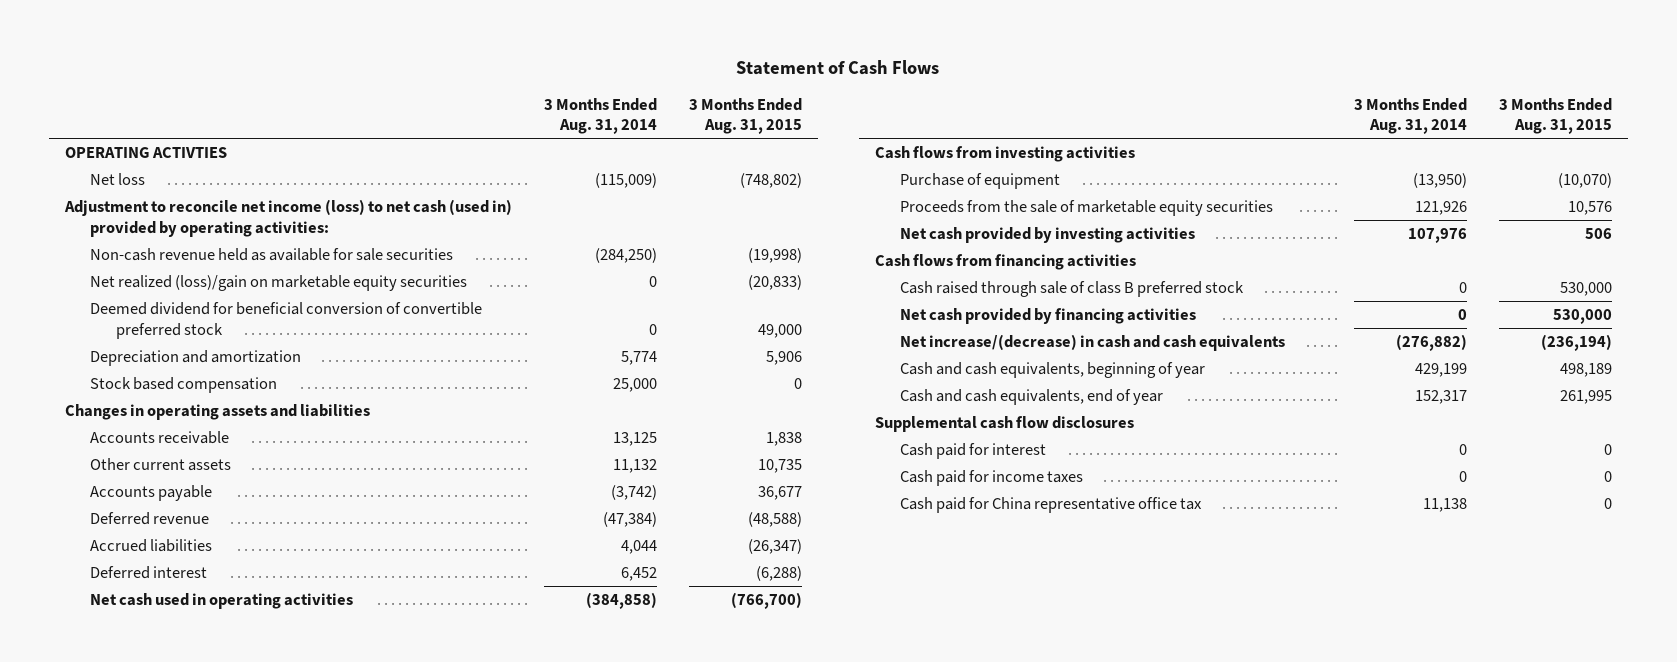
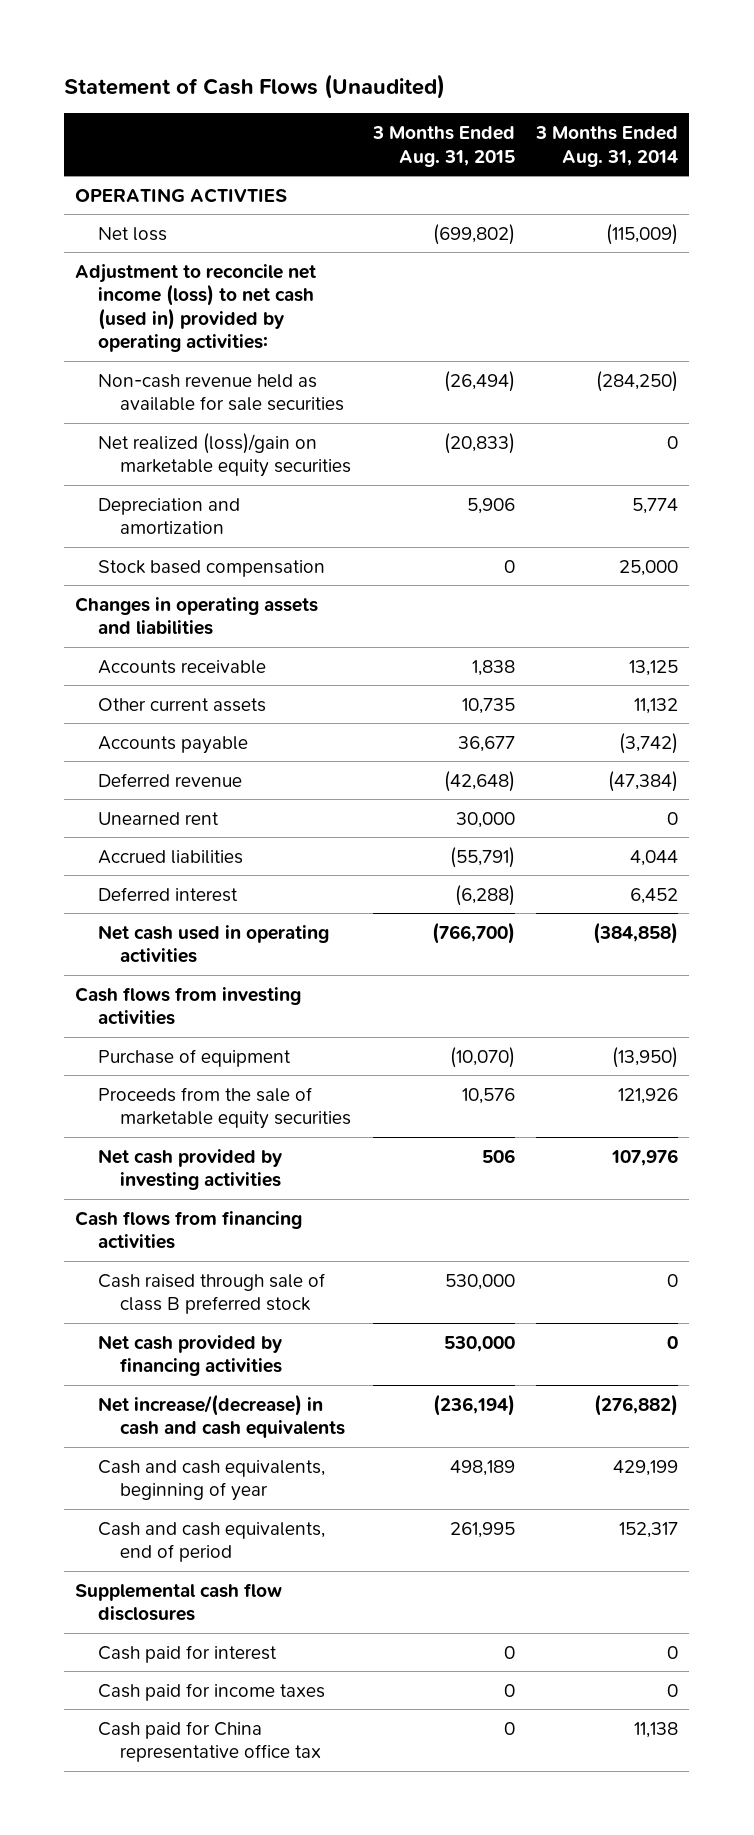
[736,60,940,76] Statement of Cash Flows -> [64,74,446,100] Statement of Cash Flows (Unaudited)
[740,172,803,188] (748,802) -> [432,223,515,245] (699,802)
[748,247,803,263] (19,998) -> [443,370,515,392] (26,494)
[90,301,483,339] Deemed dividend for beneficial conversion of convertible preferred stock -> none
[748,511,803,527] (48,588) -> [443,770,515,792] (42,648)
none -> [97,811,219,825] Unearned rent
[748,538,803,554] (26,347) -> [449,846,515,868] (55,791)
[900,388,1164,405] Cash and cash equivalents, end of year -> [97,1521,325,1563] Cash and cash equivalents, end of period

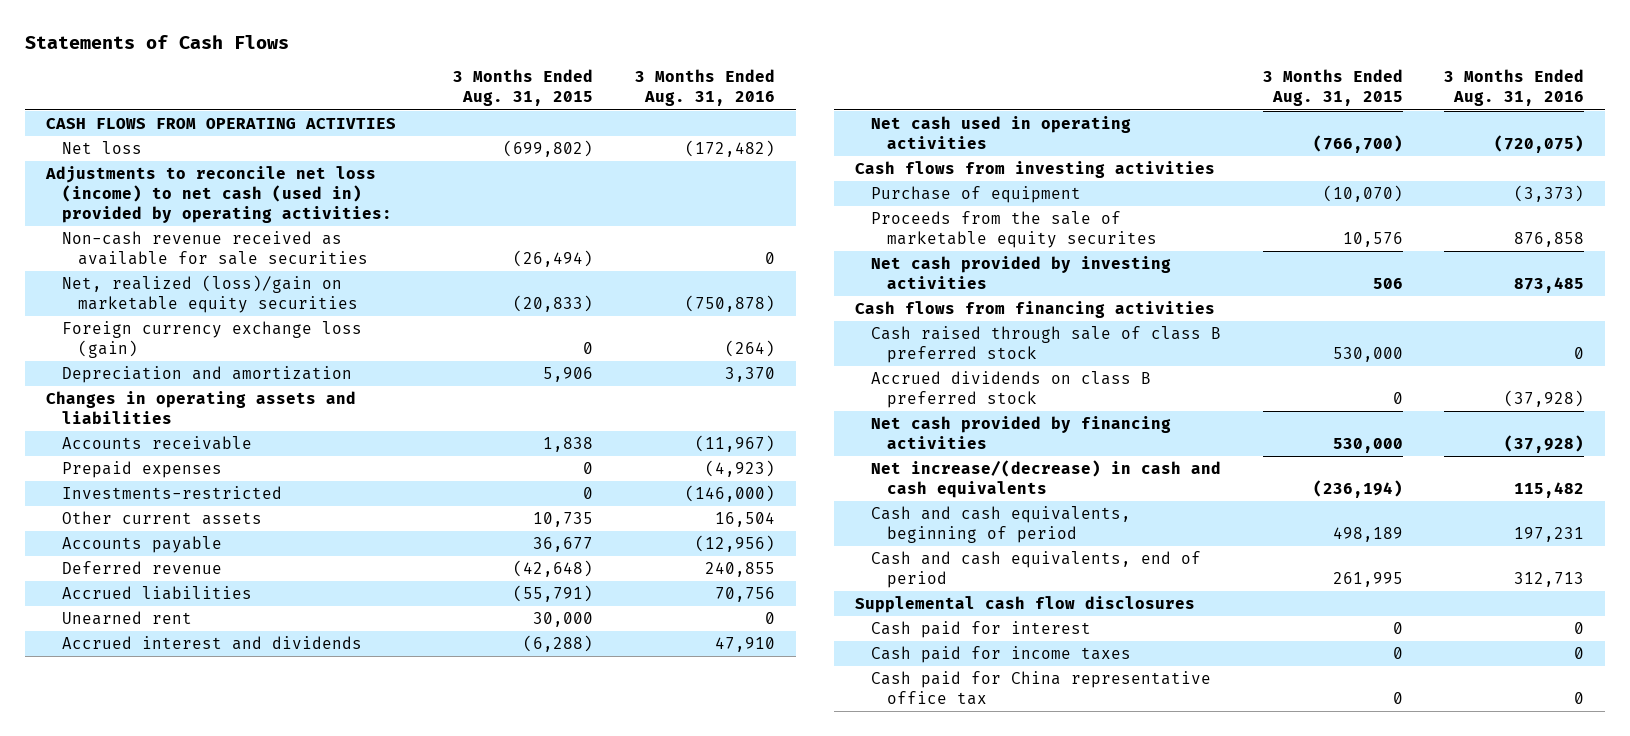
[64,74,446,100] Statement of Cash Flows (Unaudited) -> [24,34,289,49] Statements of Cash Flows
[535,126,679,167] 3 Months Ended Aug. 31, 2014 -> none
none -> [634,69,775,107] 3 Months Ended Aug. 31, 2016
[75,187,288,203] OPERATING ACTIVTIES -> [45,118,396,130] CASH FLOWS FROM OPERATING ACTIVTIES
[75,263,317,353] Adjustment to reconcile net income (loss) to net cash (used in) provided by operating activities: -> [44,166,392,223] Adjustments to reconcile net loss (income) to net cash (used in) provided by operating activities:
[97,373,345,412] Non-cash revenue held as available for sale securities -> [61,231,368,266] Non-cash revenue received as available for sale securities
[97,432,352,478] Net realized (loss)/gain on marketable equity securities -> [61,275,358,314] Net, realized (loss)/gain on marketable equity securities
none -> [61,321,362,359] Foreign currency exchange loss (gain)
[97,559,325,577] Stock based compensation -> none
none -> [61,461,222,479] Prepaid expenses
none -> [61,486,282,500] Investments-restricted
[97,811,219,825] Unearned rent -> [61,611,192,626] Unearned rent
[97,886,238,902] Deferred interest -> [61,636,362,651] Accrued interest and dividends
[97,1086,352,1130] Proceeds from the sale of marketable equity securities -> [871,211,1158,249] Proceeds from the sale of marketable equity securites
none -> [871,371,1152,409] Accrued dividends on class B preferred stock
[97,1459,325,1502] Cash and cash equivalents, beginning of year -> [871,506,1132,544] Cash and cash equivalents, beginning of period

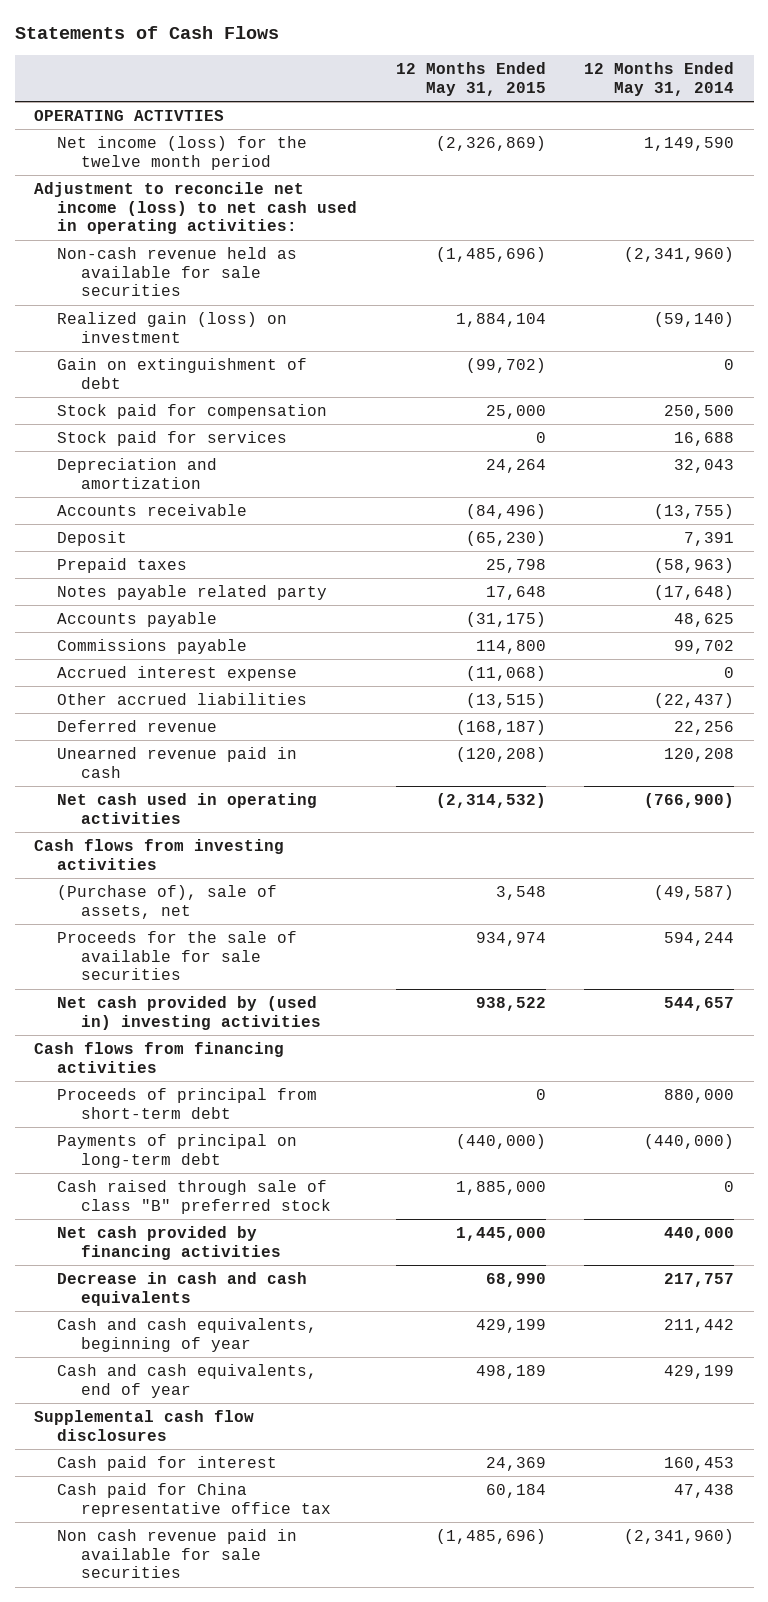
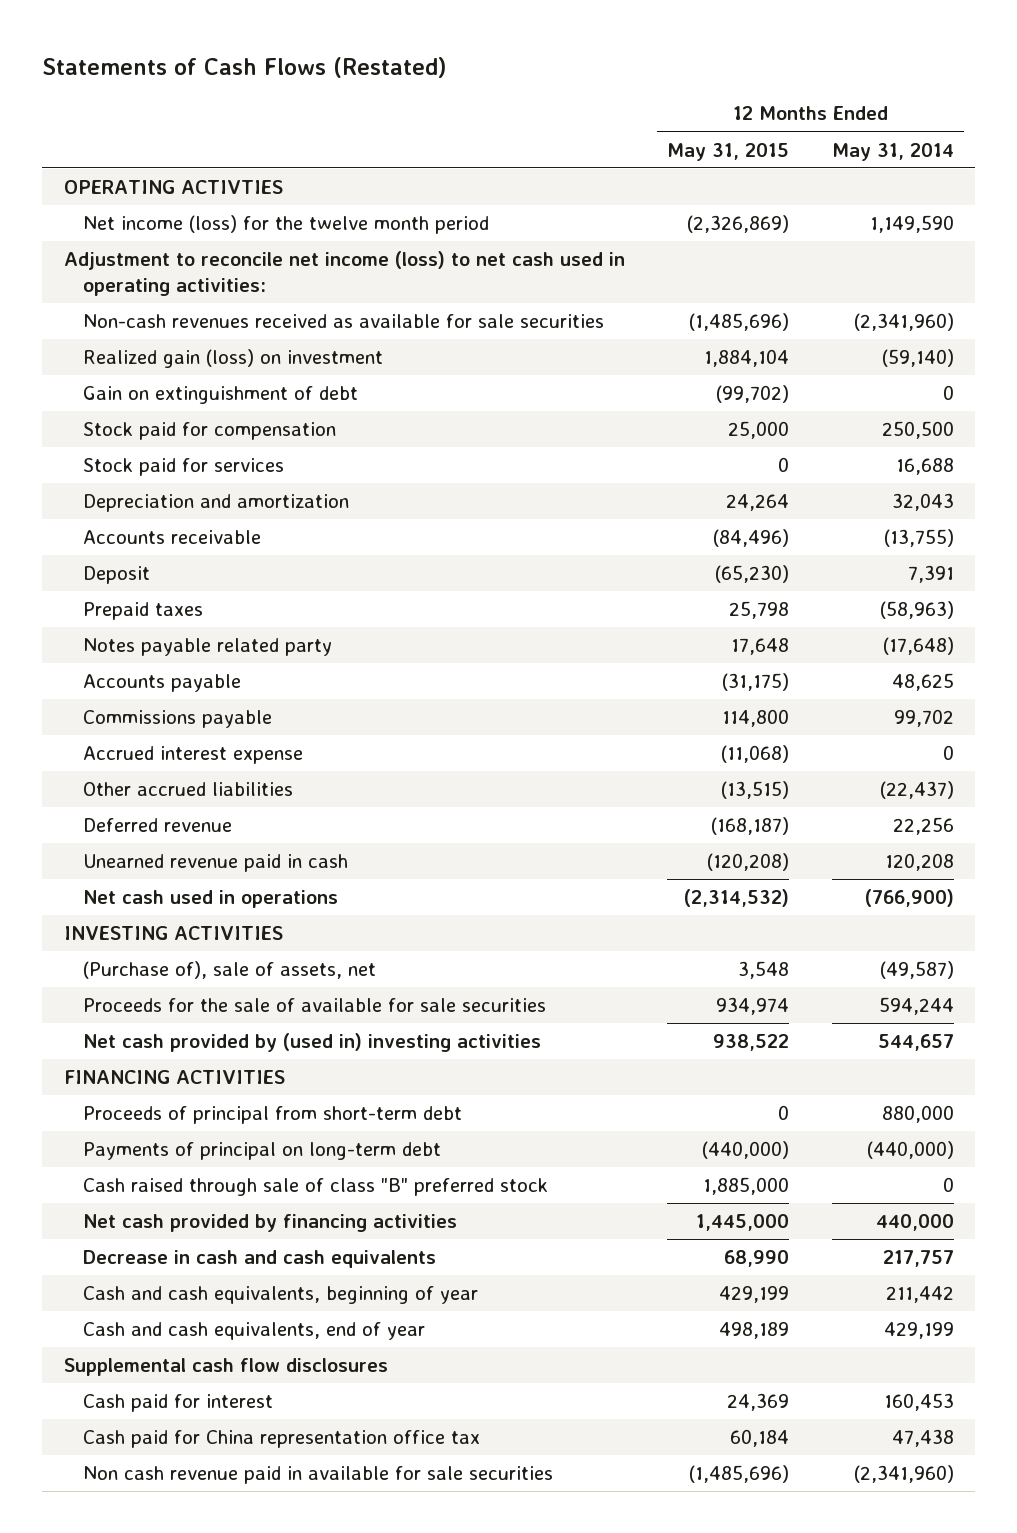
[14,26,279,40] Statements of Cash Flows -> [42,56,448,78] Statements of Cash Flows (Restated)
[57,246,298,297] Non-cash revenue held as available for sale securities -> [83,314,605,329] Non-cash revenues received as available for sale securities
[57,792,318,824] Net cash used in operating activities -> [83,890,339,909] Net cash used in operations
[33,838,284,870] Cash flows from investing activities -> [63,926,283,941] INVESTING ACTIVITIES
[33,1041,284,1073] Cash flows from financing activities -> [63,1070,285,1085] FINANCING ACTIVITIES
[57,1482,331,1517] Cash paid for China representative office tax -> [83,1430,481,1449] Cash paid for China representation office tax

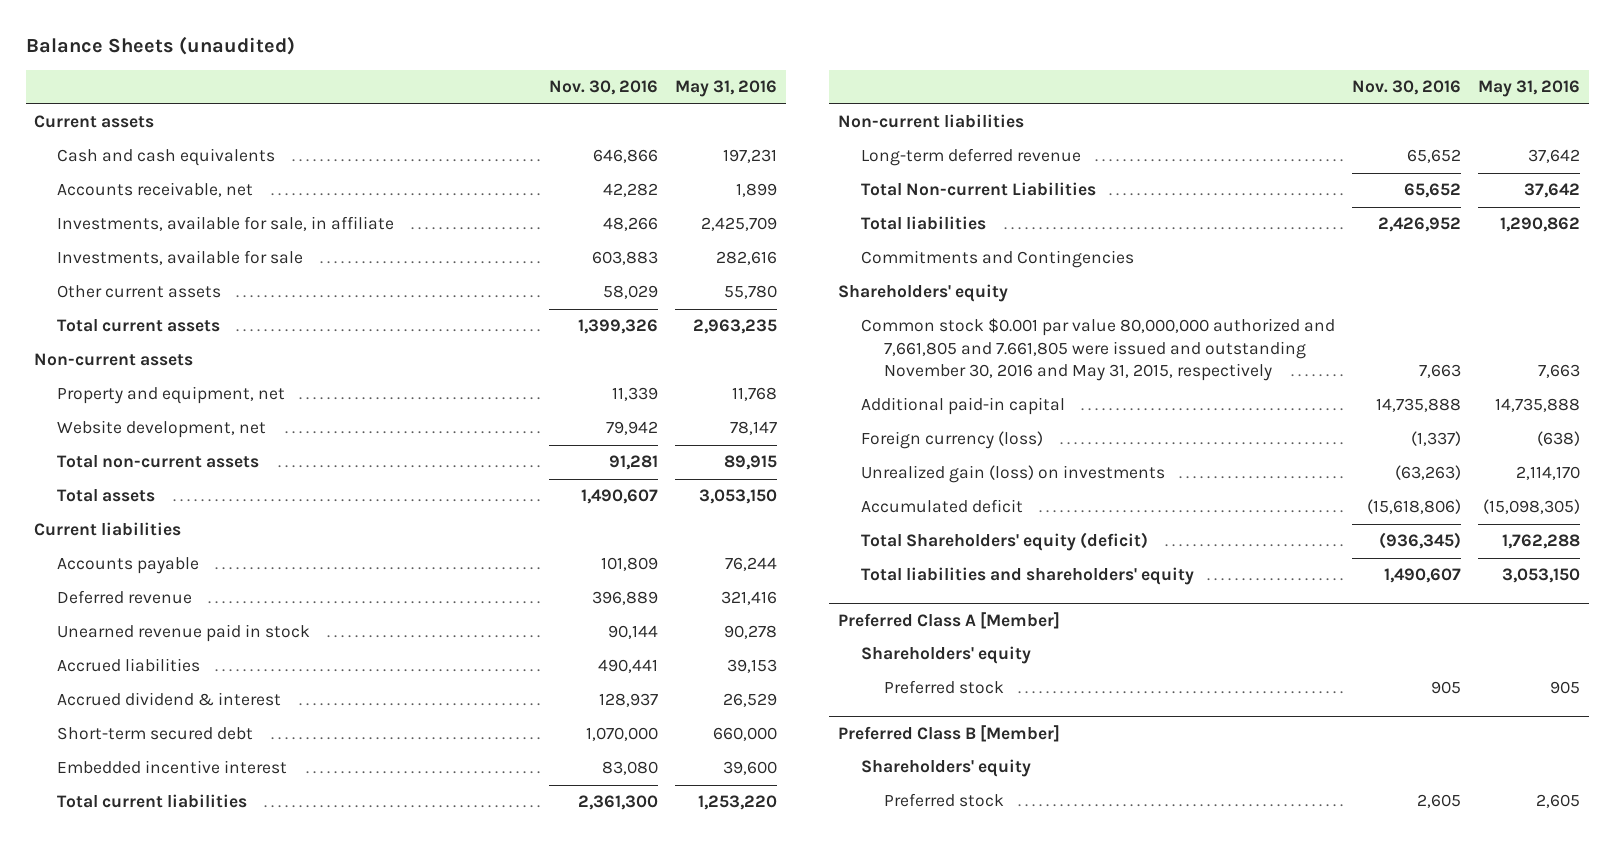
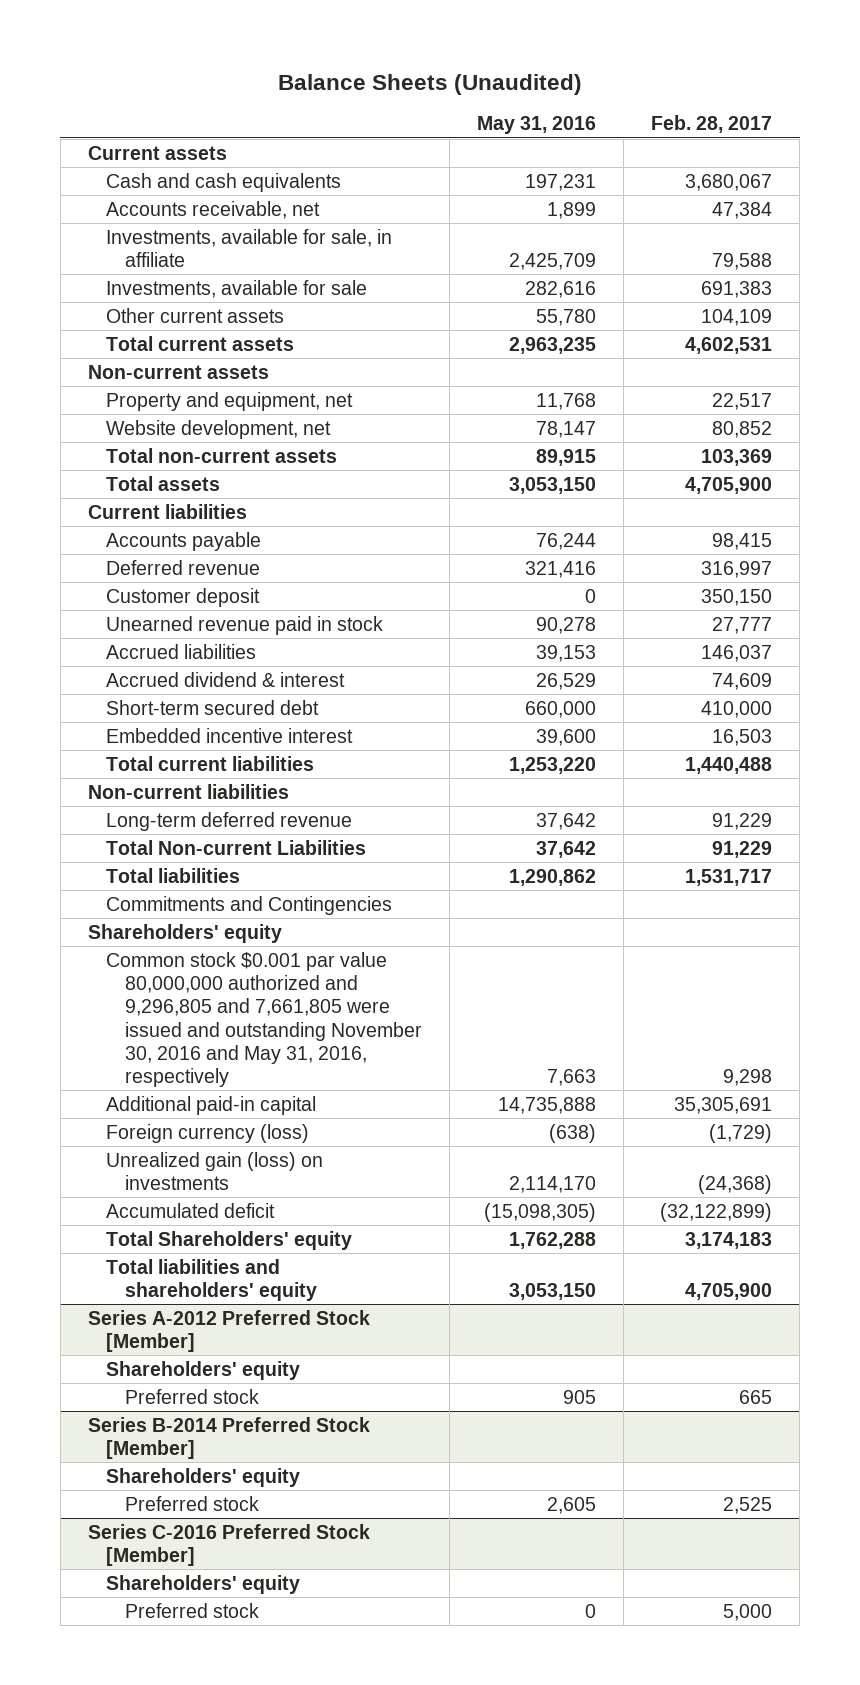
[25,36,295,56] Balance Sheets (unaudited) -> [277,74,582,96] Balance Sheets (Unaudited)
[548,80,658,96] Nov. 30, 2016 -> none
none -> [651,115,773,134] Feb. 28, 2017
none -> [106,587,261,607] Customer deposit
[860,318,1335,382] Common stock $0.001 par value 80,000,000 authorized and 7,661,805 and 7.661,805 were issued and outstanding November 30, 2016 and May 31, 2015, respectively -> [106,951,422,1088] Common stock $0.001 par value 80,000,000 authorized and 9,296,805 and 7,661,805 were issued and outstanding November 30, 2016 and May 31, 2016, respectively
[860,532,1148,552] Total Shareholders' equity (deficit) -> [106,1230,353,1250] Total Shareholders' equity
[837,611,1060,629] Preferred Class A [Member] -> none
none -> [87,1309,370,1353] Series A-2012 Preferred Stock [Member]
[837,724,1060,742] Preferred Class B [Member] -> none
none -> [87,1416,370,1460] Series B-2014 Preferred Stock [Member]
none -> [87,1523,370,1567] Series C-2016 Preferred Stock [Member]
none -> [106,1574,301,1594] Shareholders' equity
none -> [124,1602,259,1618] Preferred stock

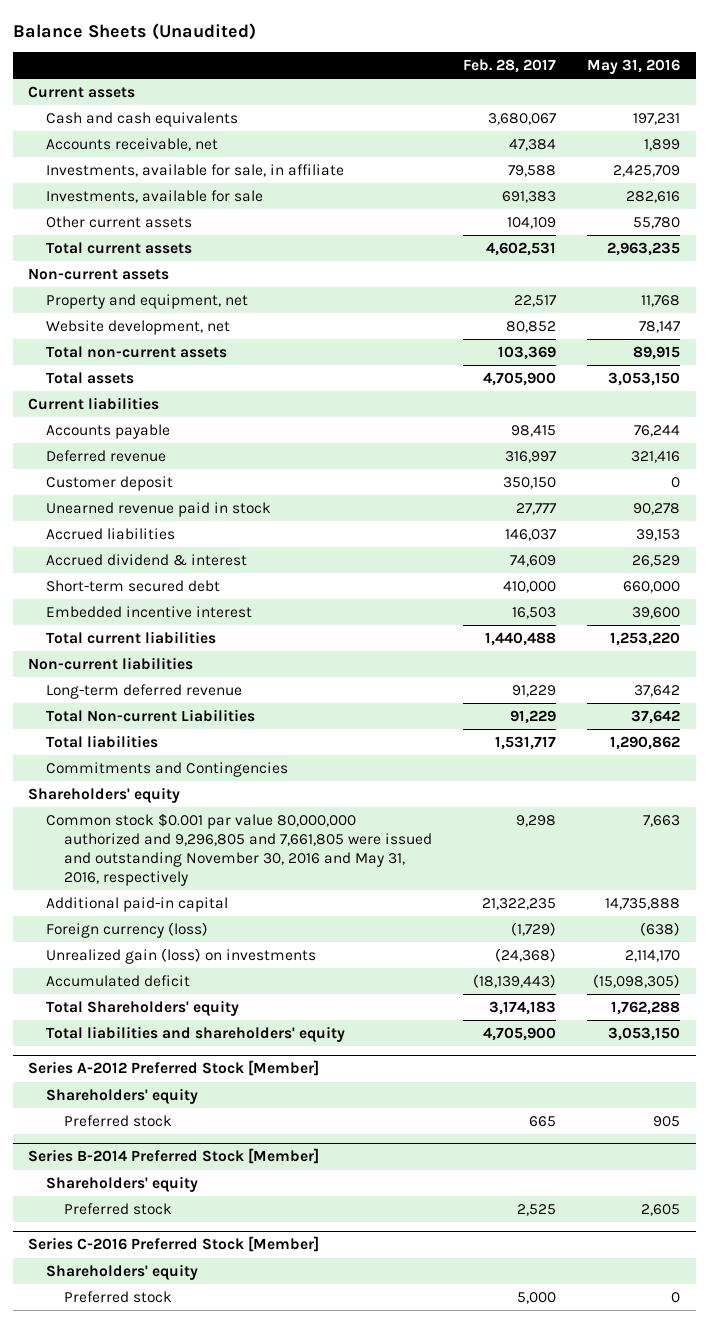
[674,1096,773,1114] 35,305,691 -> [482,897,557,910] 21,322,235
[660,1202,773,1222] (32,122,899) -> [473,973,557,988] (18,139,443)

